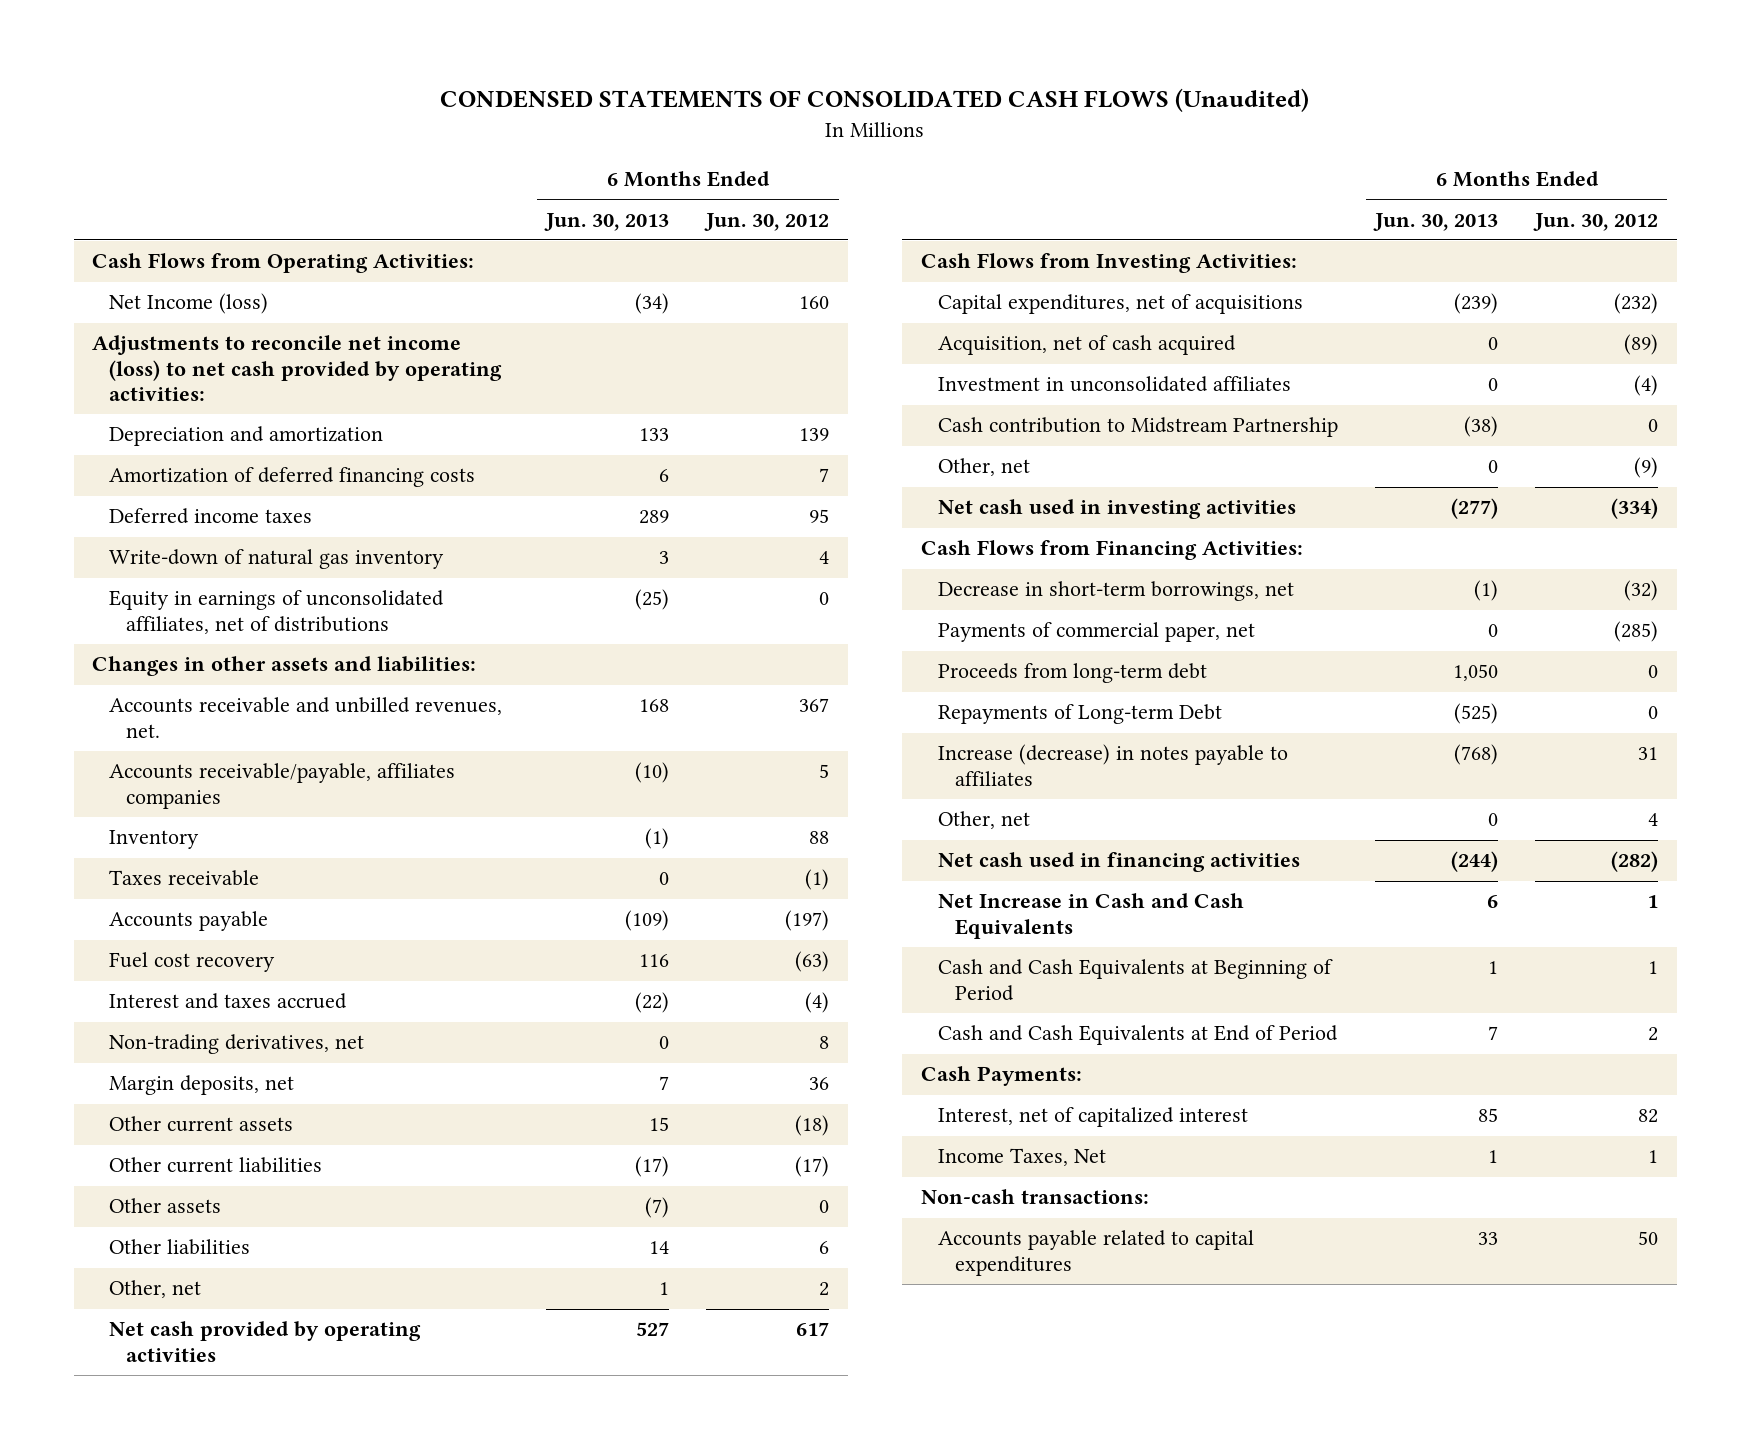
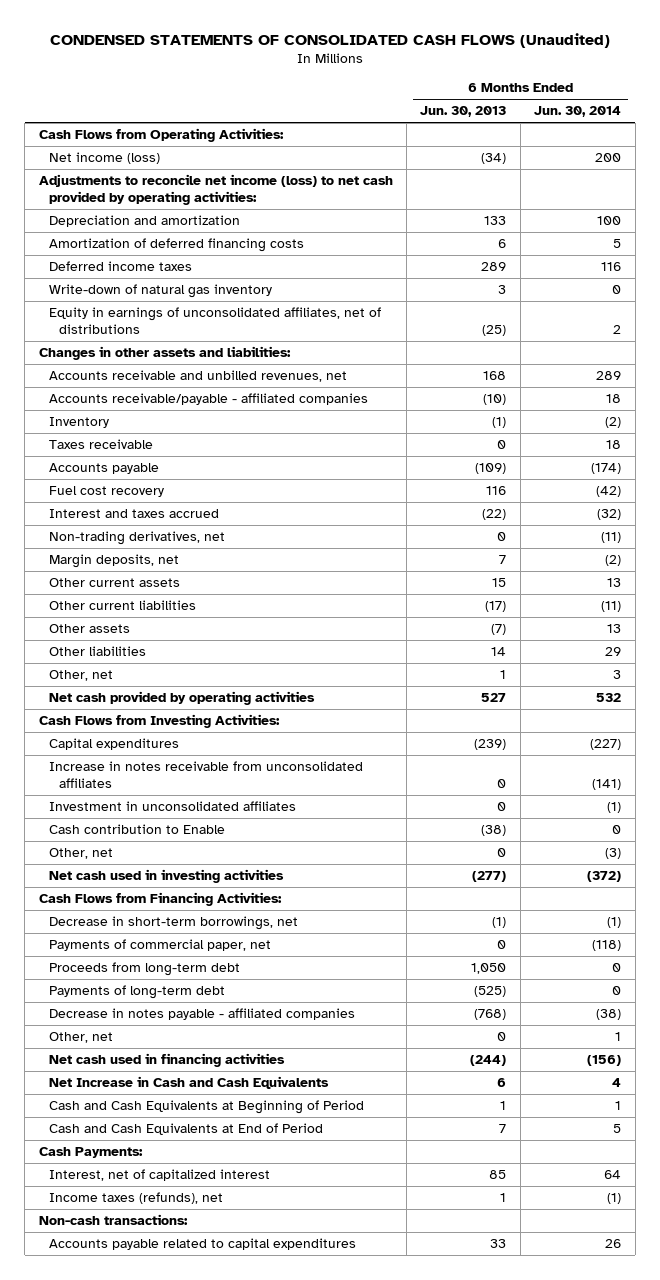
[704,212,830,231] Jun. 30, 2012 -> none
none -> [534,106,622,118] Jun. 30, 2014
[109,293,269,315] Net Income (loss) -> [48,151,160,164] Net income (loss)
[109,697,503,738] Accounts receivable and unbilled revenues, net. -> [48,369,347,382] Accounts receivable and unbilled revenues, net
[109,763,456,809] Accounts receivable/payable, affiliates companies -> [48,392,368,405] Accounts receivable/payable - affiliated companies
[938,335,1237,356] Acquisition, net of cash acquired -> none
[938,294,1304,315] Capital expenditures, net of acquisitions -> [48,737,179,750] Capital expenditures
none -> [48,760,363,788] Increase in notes receivable from unconsolidated affiliates
[938,417,1339,438] Cash contribution to Midstream Partnership -> [48,823,225,834] Cash contribution to Enable
[938,704,1223,725] Repayments of Long-term Debt -> [48,984,225,999] Payments of long-term debt
[938,744,1289,786] Increase (decrease) in notes payable to affiliates -> [48,1007,355,1020] Decrease in notes payable - affiliated companies
[938,1148,1107,1167] Income Taxes, Net -> [48,1191,223,1204] Income taxes (refunds), net

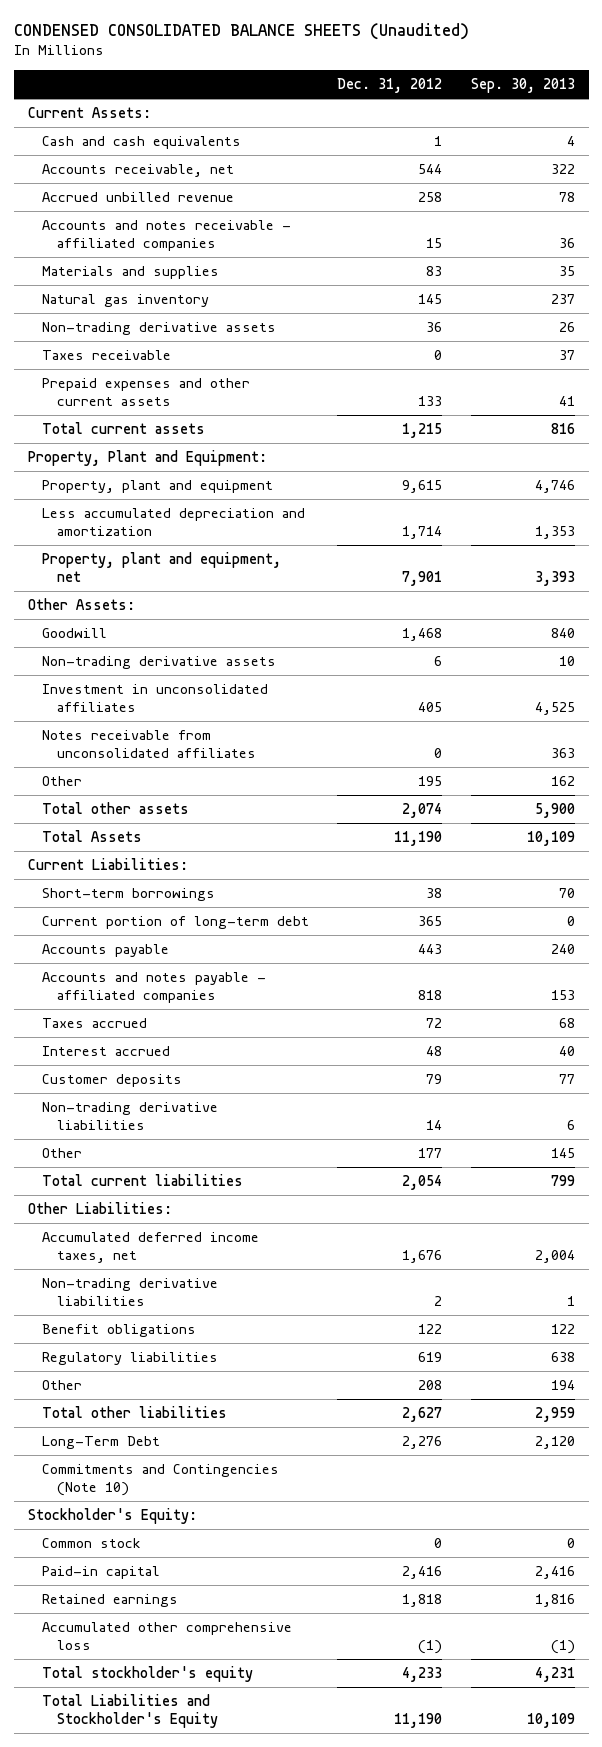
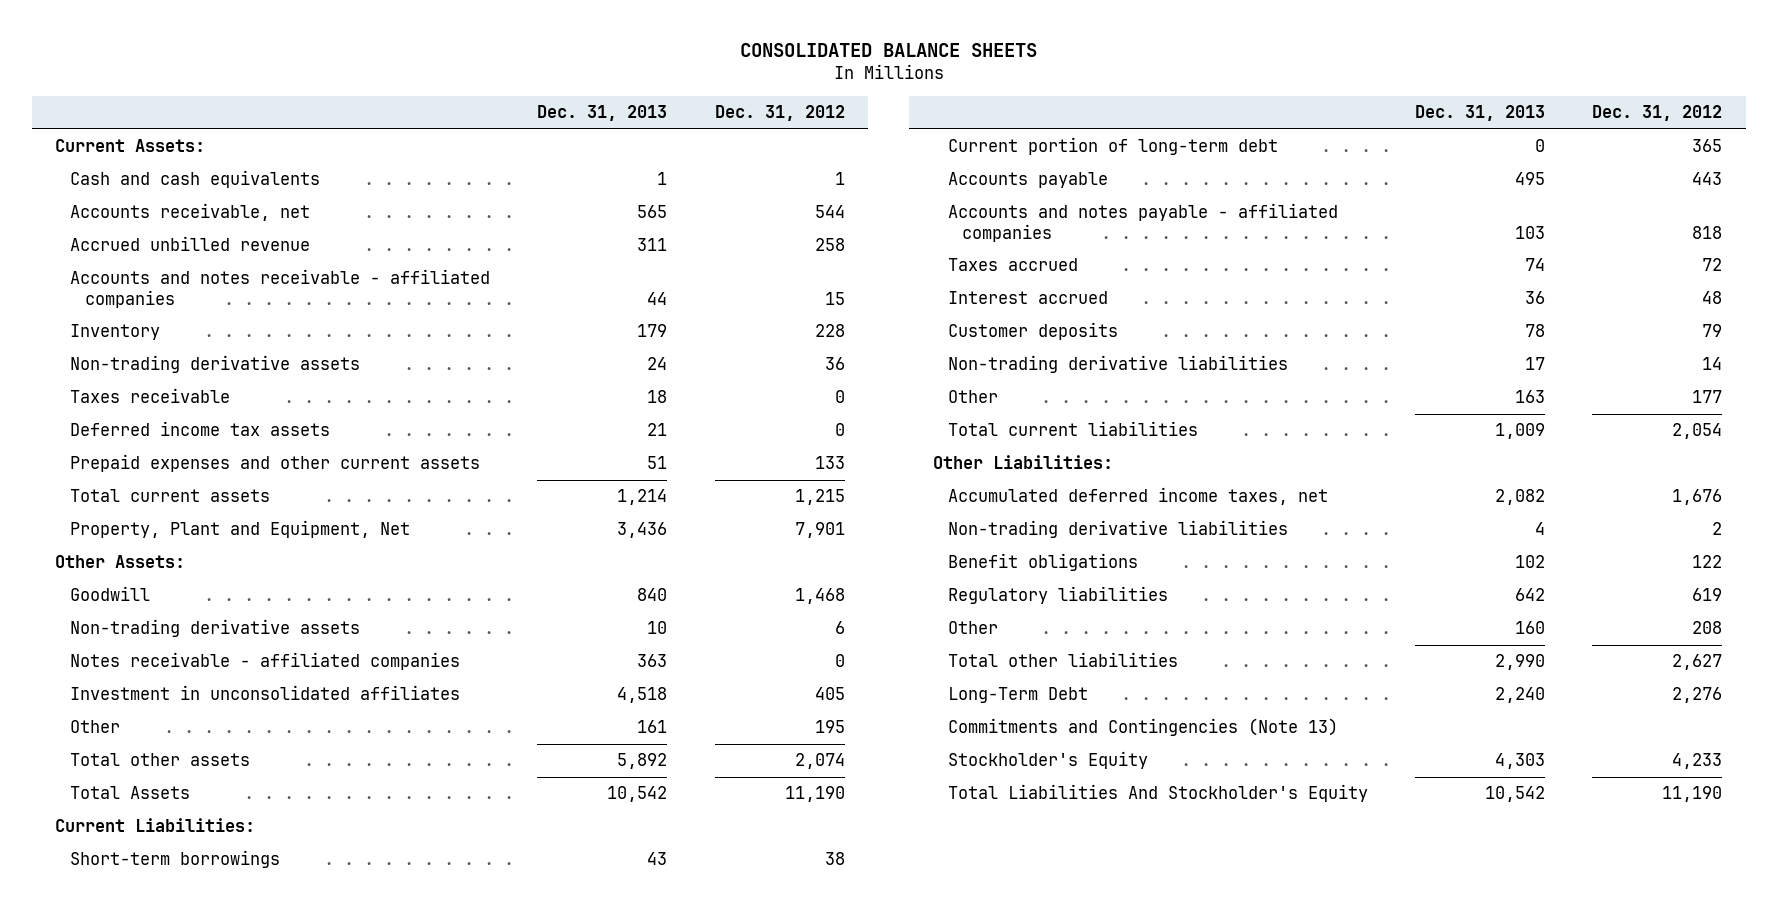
[13,22,469,40] CONDENSED CONSOLIDATED BALANCE SHEETS (Unaudited) -> [739,43,1037,58] CONSOLIDATED BALANCE SHEETS
[470,77,575,93] Sep. 30, 2013 -> none
none -> [537,105,668,122] Dec. 31, 2013
[42,266,220,280] Materials and supplies -> none
[42,294,210,308] Natural gas inventory -> none
none -> [70,324,161,341] Inventory
none -> [70,421,331,437] Deferred income tax assets
[27,450,267,467] Property, Plant and Equipment: -> none
[42,480,274,494] Property, plant and equipment -> none
[42,508,306,536] Less accumulated depreciation and amortization -> none
[42,552,282,582] Property, plant and equipment, net -> [70,520,411,539] Property, Plant and Equipment, Net
none -> [70,652,461,671] Notes receivable - affiliated companies
[42,730,256,758] Notes receivable from unconsolidated affiliates -> none
[27,1508,197,1525] Stockholder's Equity: -> none
[42,1538,142,1549] Common stock -> none
[42,1566,161,1580] Paid-in capital -> none
[42,1594,179,1608] Retained earnings -> none
[42,1622,293,1650] Accumulated other comprehensive loss -> none
[42,1464,280,1496] Commitments and Contingencies (Note 10) -> [947,718,1338,737] Commitments and Contingencies (Note 13)
[42,1666,254,1683] Total stockholder's equity -> [947,751,1148,770] Stockholder's Equity
[42,1694,218,1728] Total Liabilities and Stockholder's Equity -> [947,784,1368,803] Total Liabilities And Stockholder's Equity

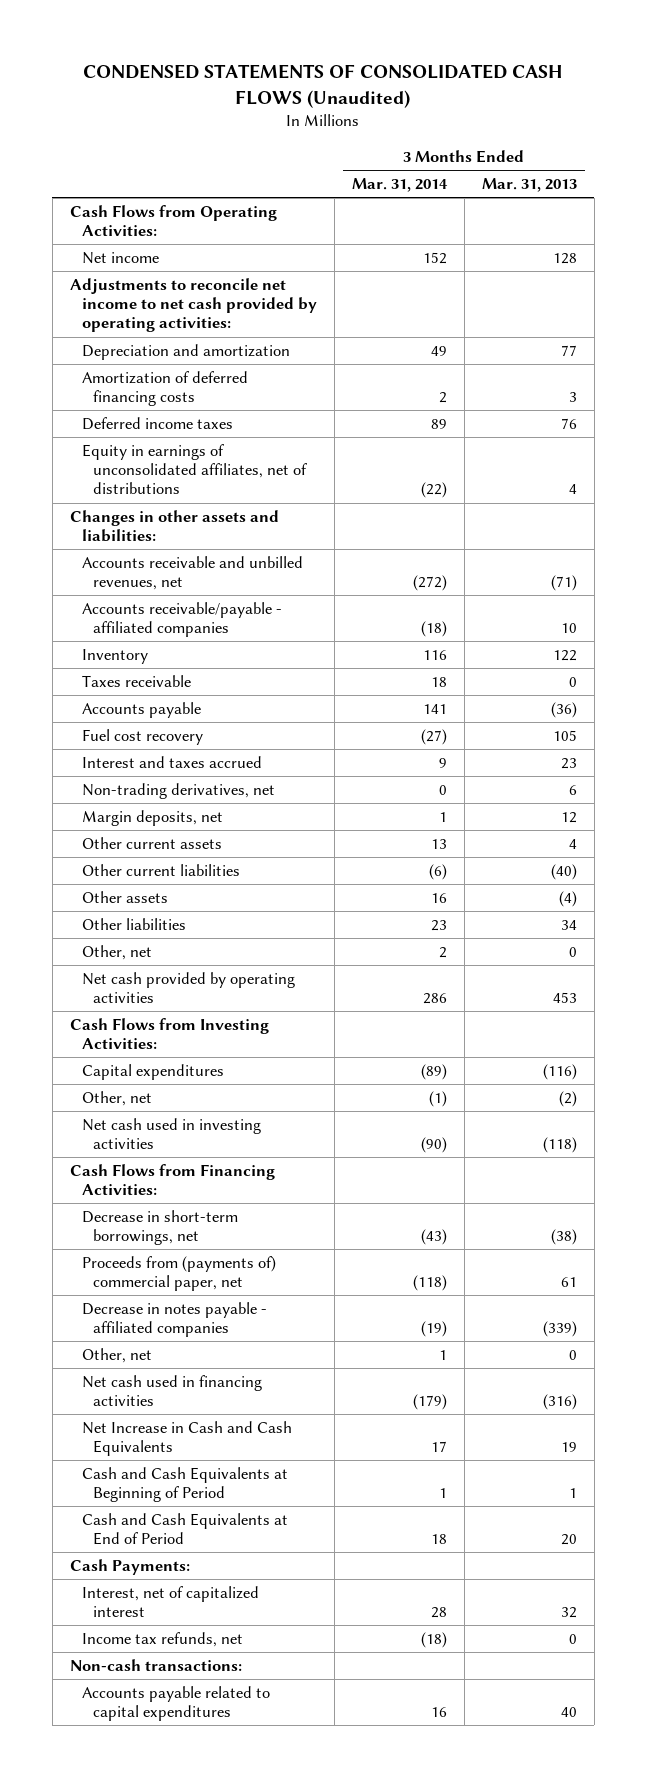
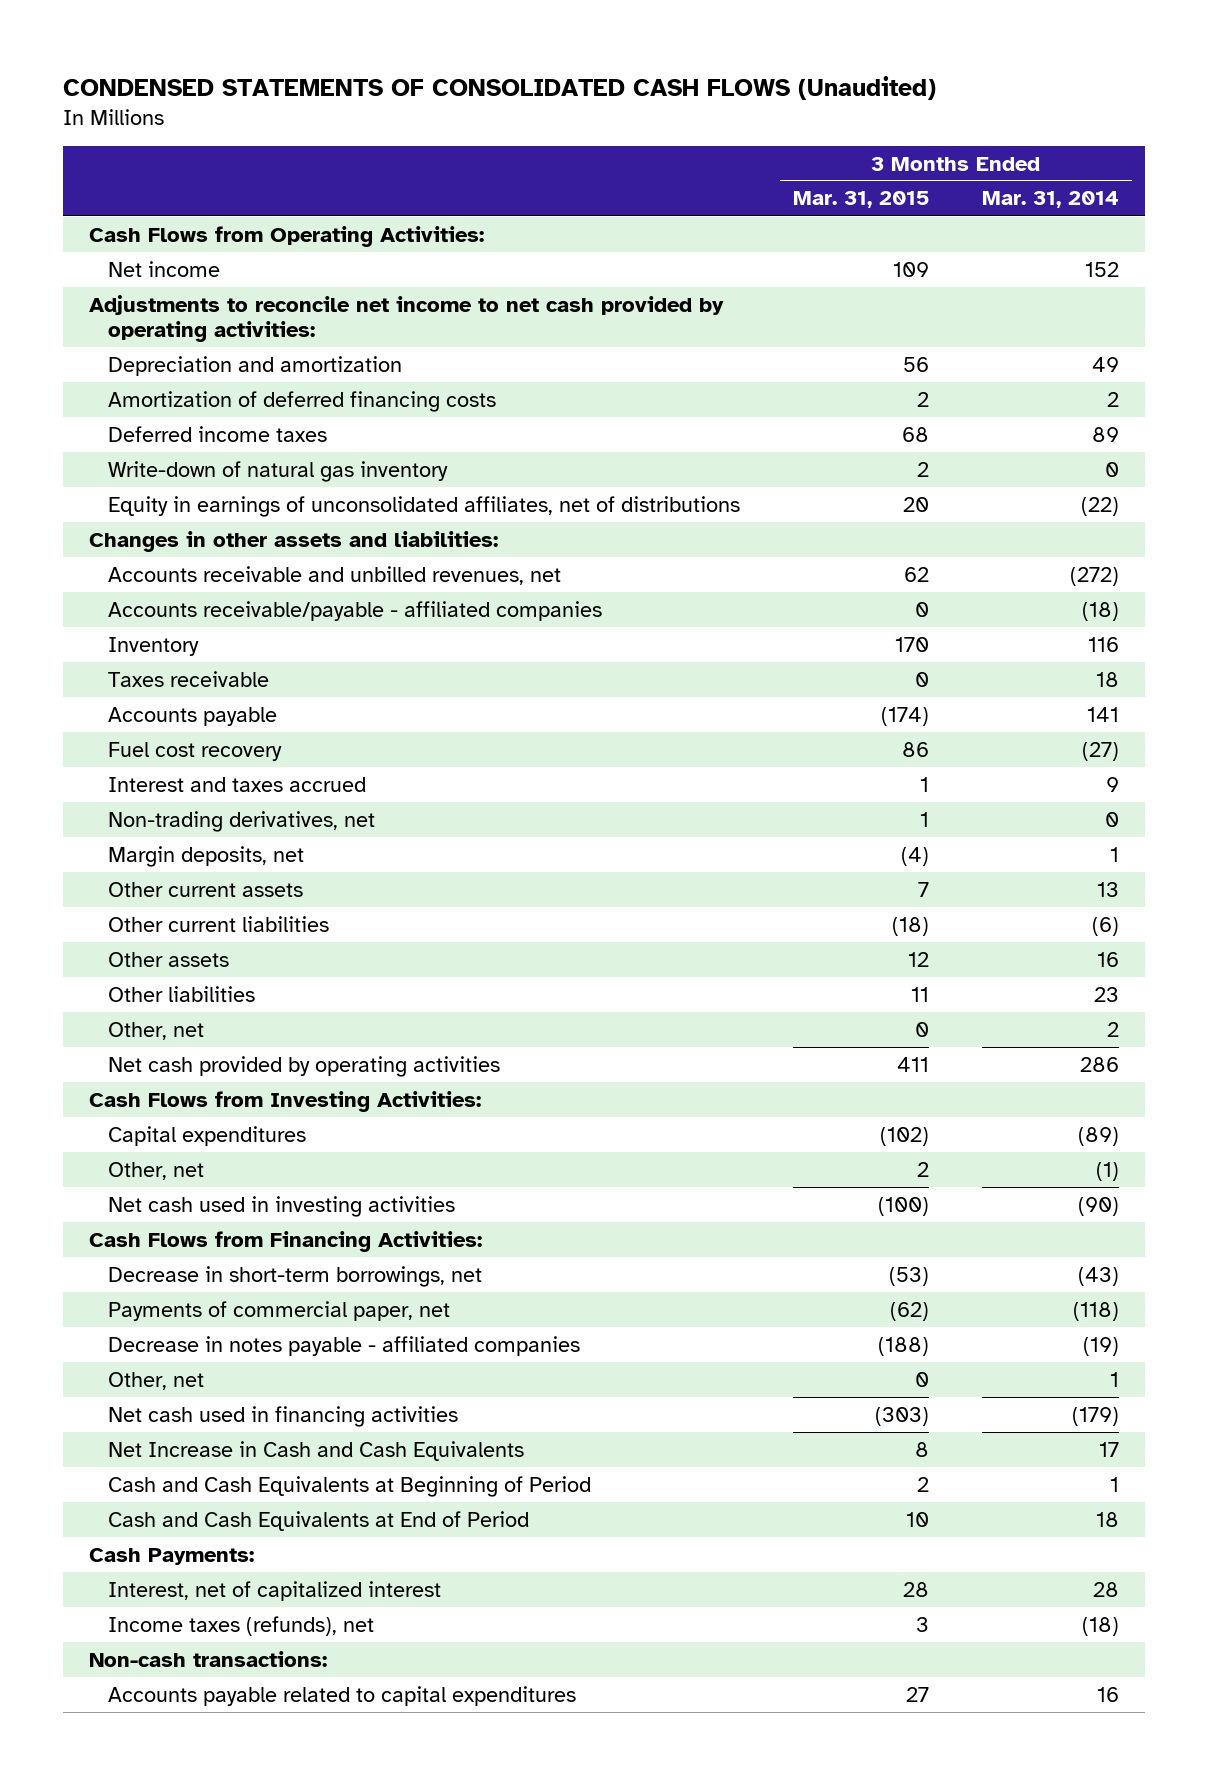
[481,178,577,193] Mar. 31, 2013 -> none
none -> [793,191,930,209] Mar. 31, 2015
none -> [108,460,449,482] Write-down of natural gas inventory
[81,1256,276,1292] Proceeds from (payments of) commercial paper, net -> [108,1300,451,1321] Payments of commercial paper, net
[81,1632,243,1648] Income tax refunds, net -> [108,1615,375,1636] Income taxes (refunds), net

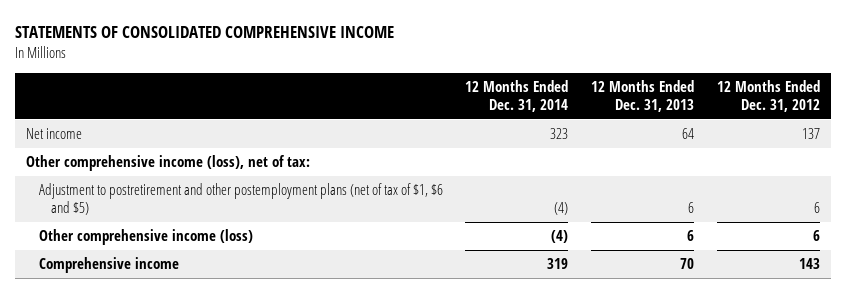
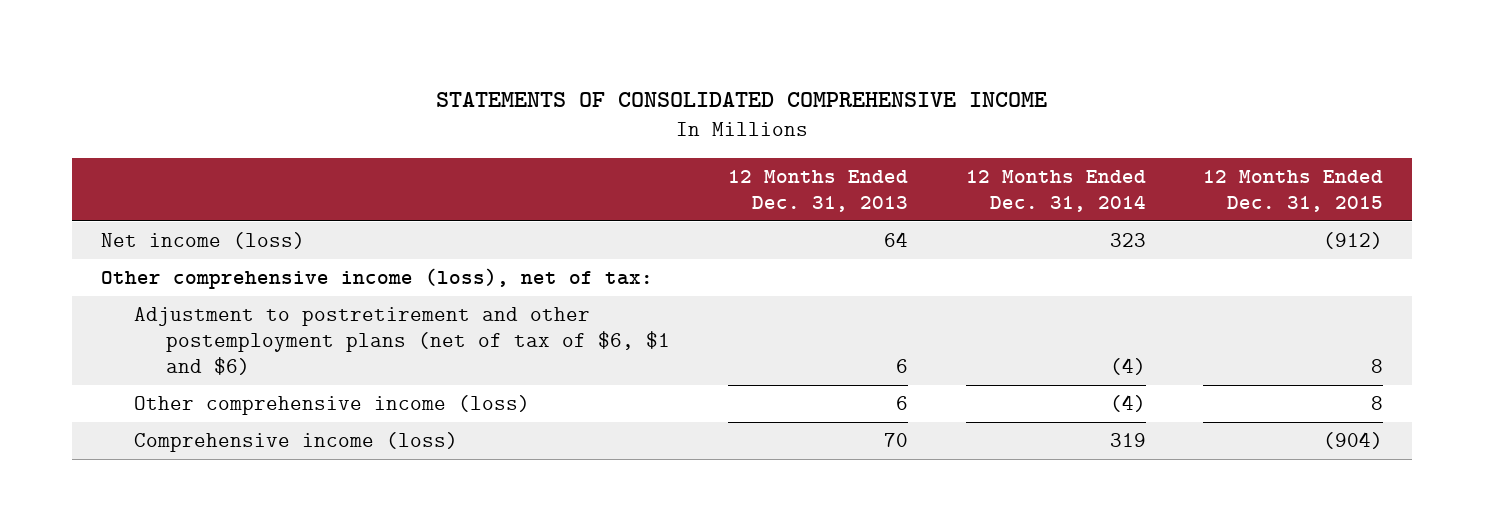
[716,80,820,113] 12 Months Ended Dec. 31, 2012 -> none
none -> [1203,170,1384,213] 12 Months Ended Dec. 31, 2015
[26,128,83,140] Net income -> [101,232,306,250] Net income (loss)
[38,183,443,216] Adjustment to postretirement and other postemployment plans (net of tax of $1, $6 and $5) -> [133,307,670,376] Adjustment to postretirement and other postemployment plans (net of tax of $6, $1 and $6)
[38,257,179,274] Comprehensive income -> [133,432,458,453] Comprehensive income (loss)

